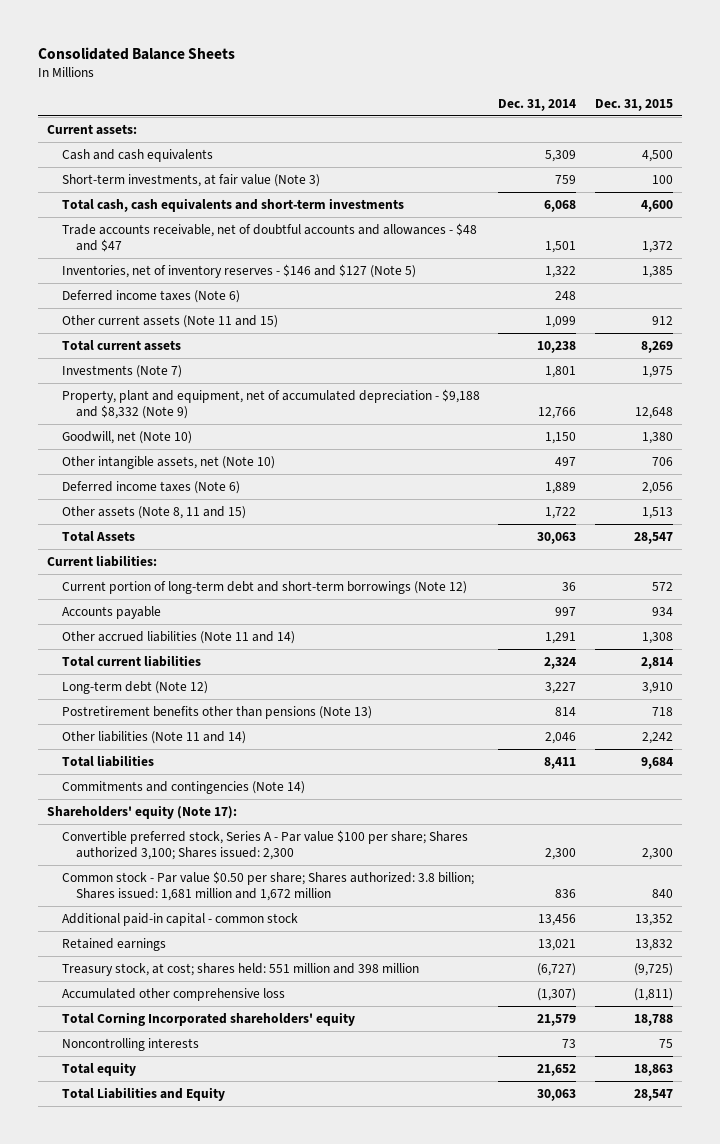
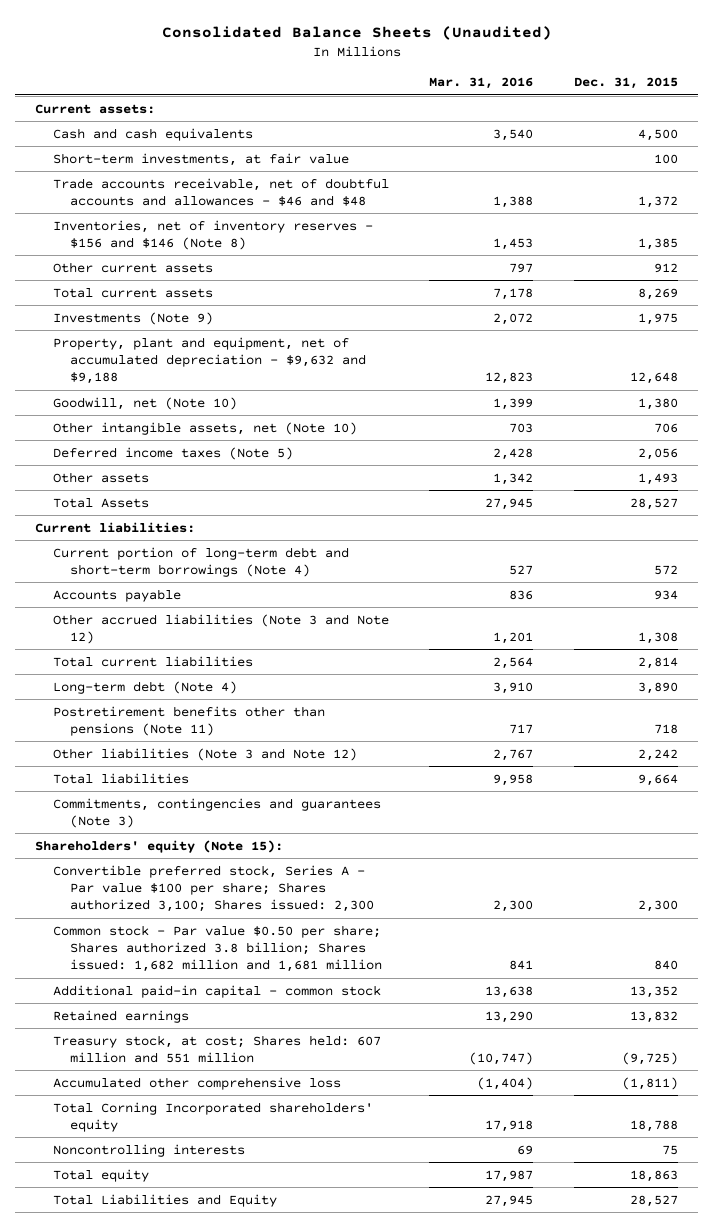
[38,47,236,61] Consolidated Balance Sheets -> [161,25,552,40] Consolidated Balance Sheets (Unaudited)
[498,98,577,111] Dec. 31, 2014 -> none
none -> [429,77,534,90] Mar. 31, 2016
[61,197,404,212] Total cash, cash equivalents and short-term investments -> none
[61,289,240,303] Deferred income taxes (Note 6) -> none
[61,173,320,187] Short-term investments, at fair value (Note 3) -> [52,152,349,166] Short-term investments, at fair value
[61,222,477,253] Trade accounts receivable, net of doubtful accounts and allowances - $48 and $47 -> [52,177,389,206] Trade accounts receivable, net of doubtful accounts and allowances - $46 and $48
[61,263,416,278] Inventories, net of inventory reserves - $146 and $127 (Note 5) -> [52,219,373,250] Inventories, net of inventory reserves - $156 and $146 (Note 8)
[61,314,278,328] Other current assets (Note 11 and 15) -> [52,261,213,273] Other current assets
[61,364,182,378] Investments (Note 7) -> [52,311,213,325] Investments (Note 9)
[61,388,480,420] Property, plant and equipment, net of accumulated depreciation - $9,188 and $8,332 (Note 9) -> [52,336,366,385] Property, plant and equipment, net of accumulated depreciation - $9,632 and $9,188
[61,480,240,494] Deferred income taxes (Note 6) -> [52,446,293,460] Deferred income taxes (Note 5)
[61,505,246,519] Other assets (Note 8, 11 and 15) -> [52,471,149,483] Other assets
[641,506,673,519] 1,513 -> [638,472,679,485] 1,493
[633,531,673,544] 28,547 -> [630,497,679,510] 28,527
[61,580,467,594] Current portion of long-term debt and short-term borrowings (Note 12) -> [52,546,349,577] Current portion of long-term debt and short-term borrowings (Note 4)
[61,630,295,644] Other accrued liabilities (Note 11 and 14) -> [52,613,389,644] Other accrued liabilities (Note 3 and Note 12)
[61,680,208,694] Long-term debt (Note 12) -> [52,680,237,694] Long-term debt (Note 4)
[641,681,673,694] 3,910 -> [638,681,679,694] 3,890
[61,705,372,719] Postretirement benefits other than pensions (Note 13) -> [52,705,325,736] Postretirement benefits other than pensions (Note 11)
[61,730,246,744] Other liabilities (Note 11 and 14) -> [52,747,357,761] Other liabilities (Note 3 and Note 12)
[640,756,673,769] 9,684 -> [638,773,679,786] 9,664
[61,780,305,794] Commitments and contingencies (Note 14) -> [52,797,381,828] Commitments, contingencies and guarantees (Note 3)
[47,804,238,819] Shareholders' equity (Note 17): -> [35,839,284,853] Shareholders' equity (Note 15):
[61,870,474,902] Common stock - Par value $0.50 per share; Shares authorized: 3.8 billion; Shares issued: 1,681 million and 1,672 million -> [52,924,382,973] Common stock - Par value $0.50 per share; Shares authorized 3.8 billion; Shares issued: 1,682 million and 1,681 million
[61,962,419,976] Treasury stock, at cost; shares held: 551 million and 398 million -> [52,1034,381,1063] Treasury stock, at cost; Shares held: 607 million and 551 million
[633,1088,673,1101] 28,547 -> [630,1194,679,1207] 28,527

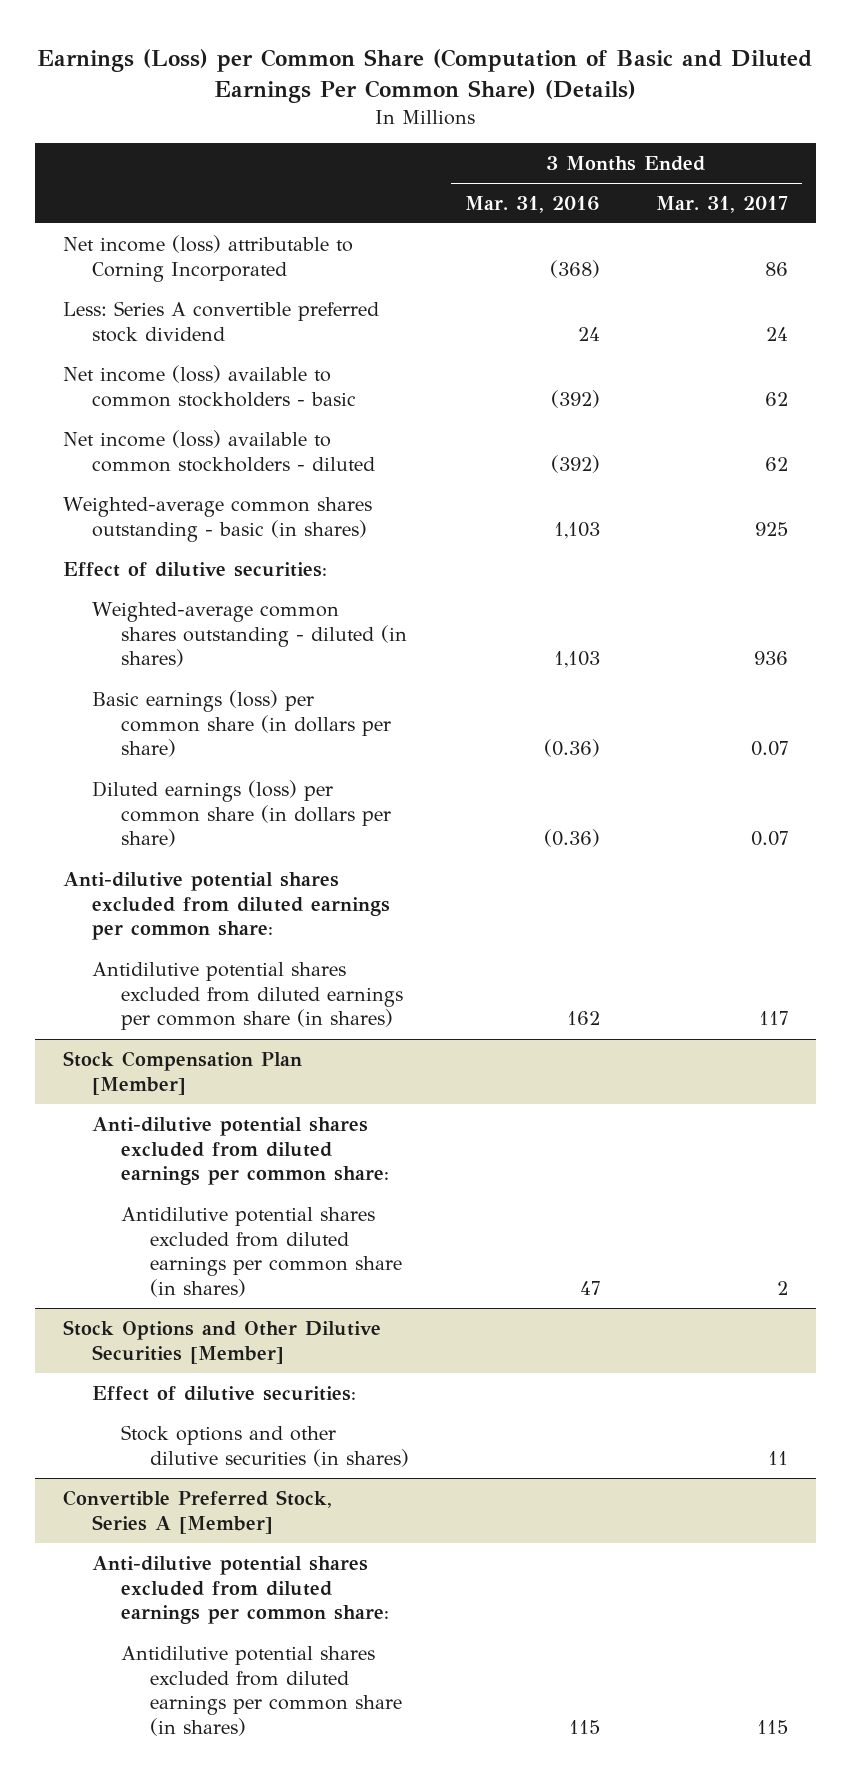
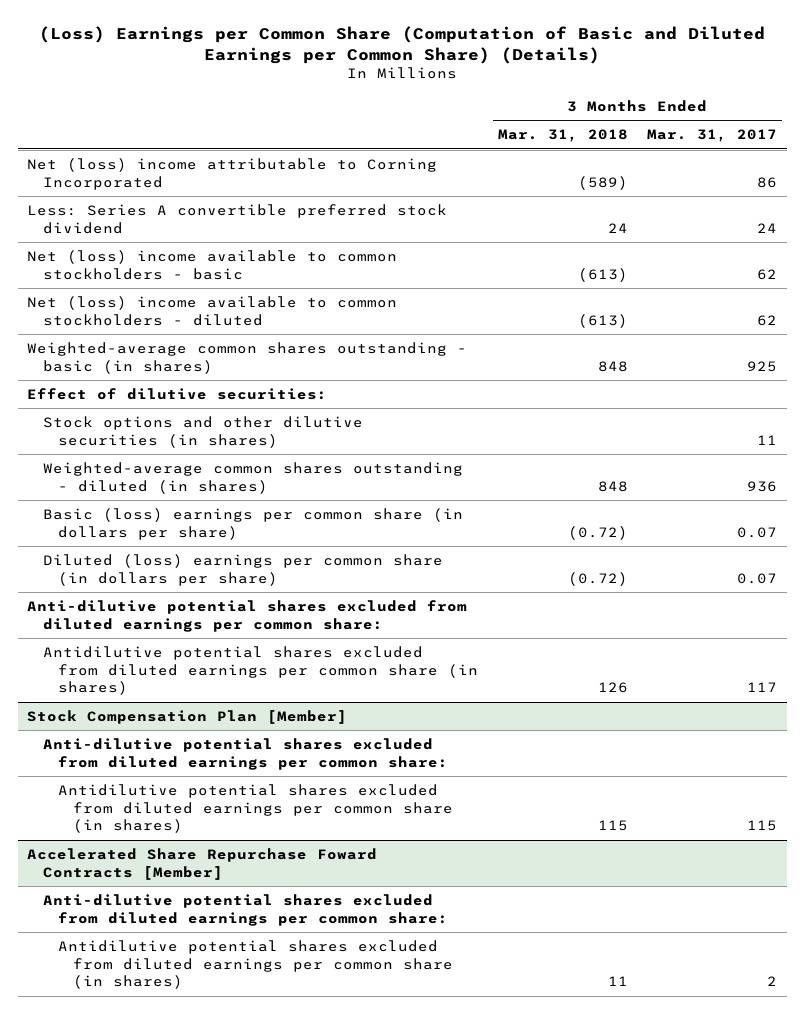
[37,49,813,103] Earnings (Loss) per Common Share (Computation of Basic and Diluted Earnings Per Common Share) (Details) -> [39,25,766,64] (Loss) Earnings per Common Share (Computation of Basic and Diluted Earnings per Common Share) (Details)
[465,195,601,213] Mar. 31, 2016 -> none
none -> [497,129,628,143] Mar. 31, 2018
[63,234,354,282] Net income (loss) attributable to Corning Incorporated -> [27,157,438,190] Net (loss) income attributable to Corning Incorporated
[63,364,357,407] Net income (loss) available to common stockholders - basic -> [27,249,398,280] Net (loss) income available to common stockholders - basic
[63,429,376,472] Net income (loss) available to common stockholders - diluted -> [27,295,398,326] Net (loss) income available to common stockholders - diluted
none -> [42,415,363,448] Stock options and other dilutive securities (in shares)
[92,689,392,758] Basic earnings (loss) per common share (in dollars per share) -> [42,507,463,540] Basic (loss) earnings per common share (in dollars per share)
[92,779,392,848] Diluted earnings (loss) per common share (in dollars per share) -> [42,553,443,586] Diluted (loss) earnings per common share (in dollars per share)
[121,1206,403,1298] Antidilutive potential shares excluded from diluted earnings per common share (in shares) -> none
[63,1319,382,1364] Stock Options and Other Dilutive Securities [Member] -> none
[92,1385,357,1401] Effect of dilutive securities: -> none
[121,1424,410,1467] Stock options and other dilutive securities (in shares) -> none
[63,1489,333,1534] Convertible Preferred Stock, Series A [Member] -> none
[92,1555,390,1625] Anti-dilutive potential shares excluded from diluted earnings per common share: -> none
none -> [27,847,378,880] Accelerated Share Repurchase Foward Contracts [Member]
none -> [42,893,448,926] Anti-dilutive potential shares excluded from diluted earnings per common share:
none -> [57,939,453,990] Antidilutive potential shares excluded from diluted earnings per common share (in shares)

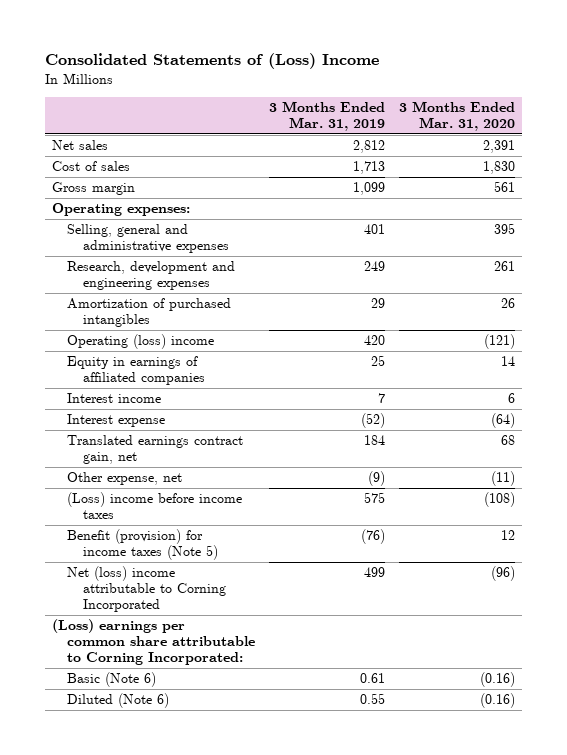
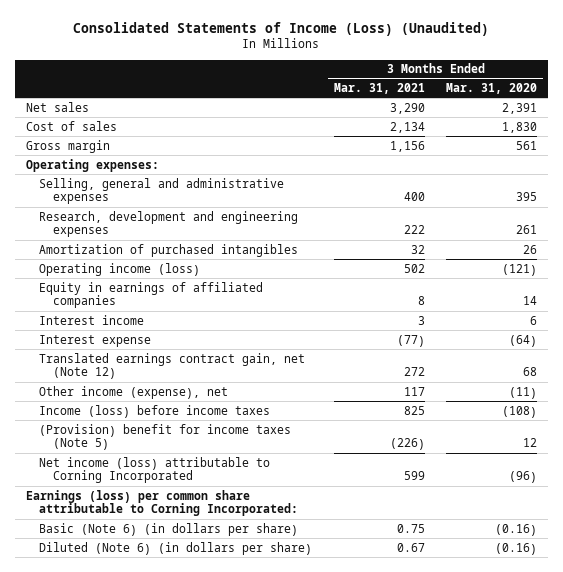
[44,53,379,70] Consolidated Statements of (Loss) Income -> [73,21,490,36] Consolidated Statements of Income (Loss) (Unaudited)
[269,100,386,132] 3 Months Ended Mar. 31, 2019 -> none
none -> [333,82,425,94] Mar. 31, 2021
[67,334,215,350] Operating (loss) income -> [39,262,201,276] Operating income (loss)
[67,435,244,465] Translated earnings contract gain, net -> [39,352,306,380] Translated earnings contract gain, net (Note 12)
[67,472,183,486] Other expense, net -> [39,385,229,399] Other income (expense), net
[67,492,243,520] (Loss) income before income taxes -> [39,404,271,418] Income (loss) before income taxes
[67,529,218,561] Benefit (provision) for income taxes (Note 5) -> [39,423,292,451] (Provision) benefit for income taxes (Note 5)
[67,566,226,613] Net (loss) income attributable to Corning Incorporated -> [39,456,271,484] Net income (loss) attributable to Corning Incorporated
[51,619,256,666] (Loss) earnings per common share attributable to Corning Incorporated: -> [25,489,299,517] Earnings (loss) per common share attributable to Corning Incorporated:
[67,672,157,688] Basic (Note 6) -> [39,522,299,536] Basic (Note 6) (in dollars per share)
[67,693,170,709] Diluted (Note 6) -> [39,541,313,555] Diluted (Note 6) (in dollars per share)

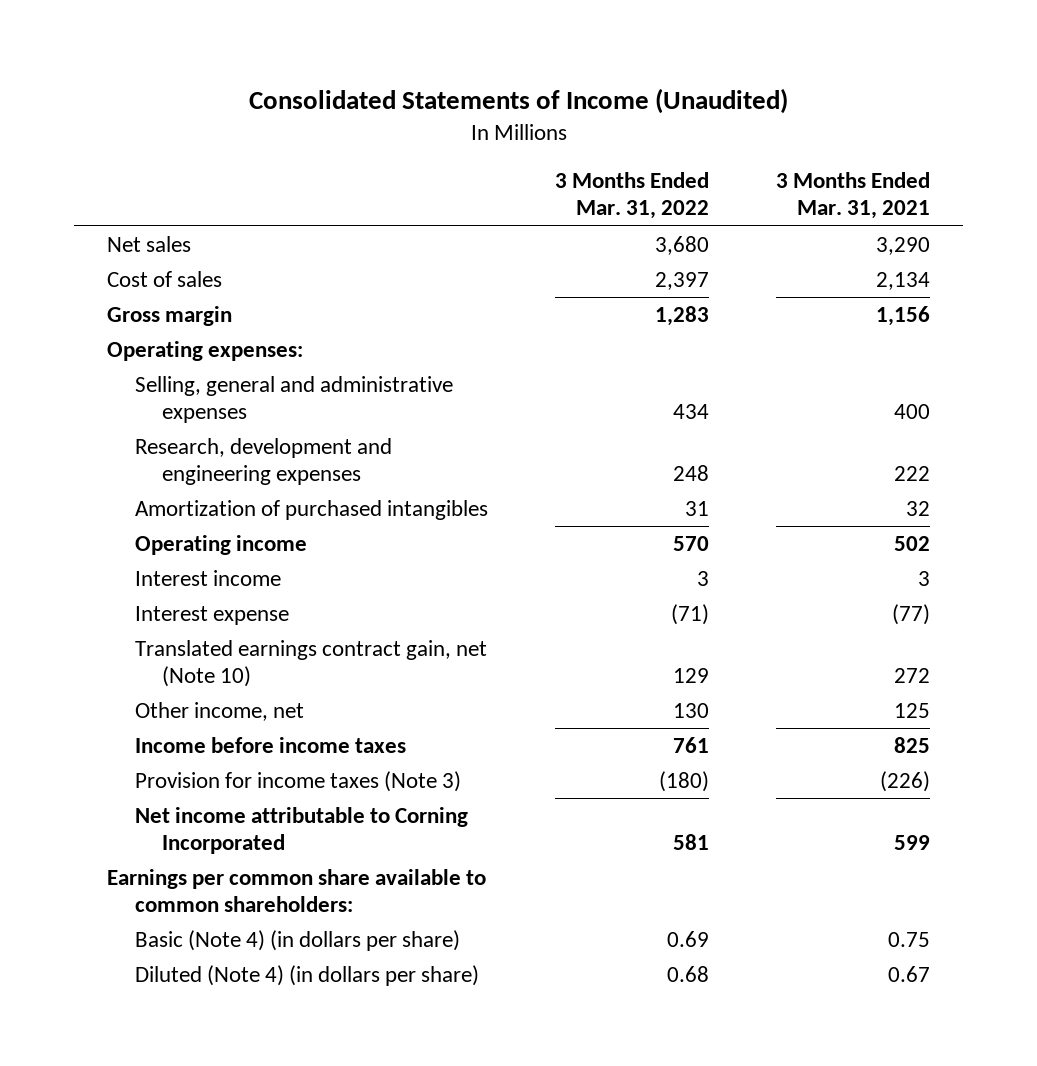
[73,21,490,36] Consolidated Statements of Income (Loss) (Unaudited) -> [248,88,788,115] Consolidated Statements of Income (Unaudited)
[446,82,538,94] Mar. 31, 2020 -> none
none -> [554,172,709,220] 3 Months Ended Mar. 31, 2022
[39,281,264,309] Equity in earnings of affiliated companies -> none
[39,262,201,276] Operating income (loss) -> [134,535,307,556] Operating income
[39,352,306,380] Translated earnings contract gain, net (Note 12) -> [134,640,487,688] Translated earnings contract gain, net (Note 10)
[39,385,229,399] Other income (expense), net -> [134,702,304,722] Other income, net
[403,386,425,396] 117 -> [893,703,930,719] 125
[39,404,271,418] Income (loss) before income taxes -> [134,737,406,754] Income before income taxes
[39,423,292,451] (Provision) benefit for income taxes (Note 5) -> [134,771,461,793] Provision for income taxes (Note 3)
[39,456,271,484] Net income (loss) attributable to Corning Incorporated -> [134,807,468,855] Net income attributable to Corning Incorporated
[25,489,299,517] Earnings (loss) per common share attributable to Corning Incorporated: -> [107,869,487,913] Earnings per common share available to common shareholders:
[39,522,299,536] Basic (Note 6) (in dollars per share) -> [134,930,460,952] Basic (Note 4) (in dollars per share)
[39,541,313,555] Diluted (Note 6) (in dollars per share) -> [134,965,479,987] Diluted (Note 4) (in dollars per share)

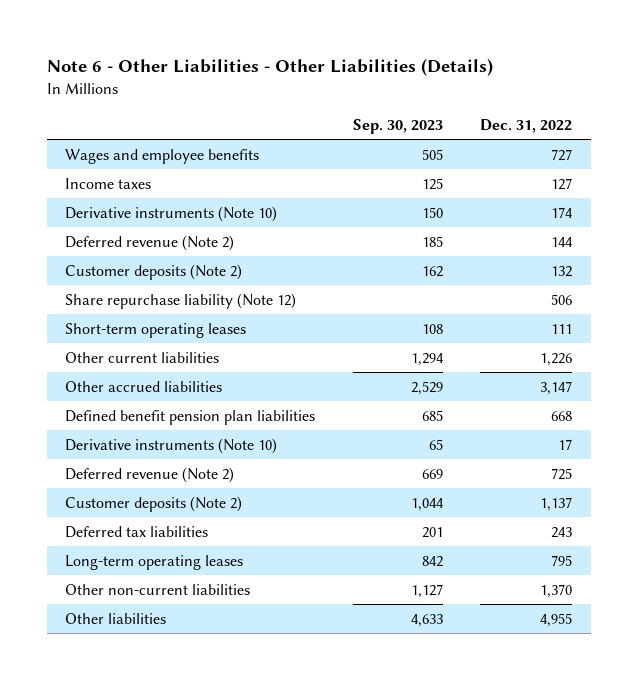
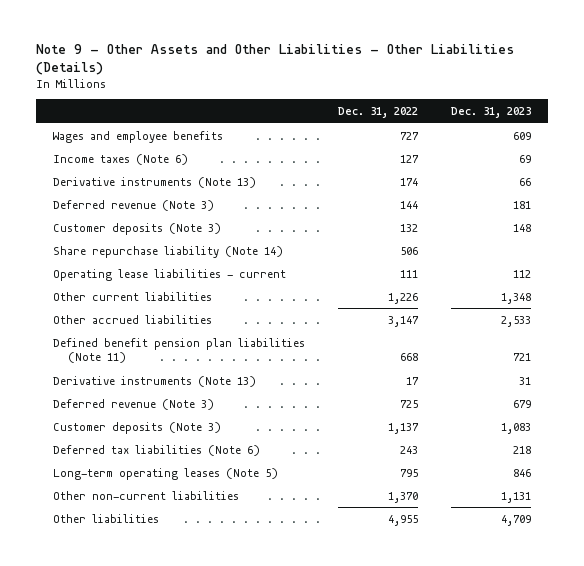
[46,57,493,76] Note 6 - Other Liabilities - Other Liabilities (Details) -> [36,44,515,76] Note 9 - Other Assets and Other Liabilities - Other Liabilities (Details)
[352,118,443,134] Sep. 30, 2023 -> none
none -> [451,107,532,119] Dec. 31, 2023
[65,177,152,189] Income taxes -> [52,153,188,165] Income taxes (Note 6)
[65,205,278,222] Derivative instruments (Note 10) -> [52,176,256,188] Derivative instruments (Note 13)
[65,234,235,251] Deferred revenue (Note 2) -> [52,199,214,211] Deferred revenue (Note 3)
[65,263,243,280] Customer deposits (Note 2) -> [52,222,221,235] Customer deposits (Note 3)
[65,292,297,309] Share repurchase liability (Note 12) -> [52,245,283,258] Share repurchase liability (Note 14)
[65,322,247,338] Short-term operating leases -> [52,268,286,281] Operating lease liabilities - current
[65,409,316,425] Defined benefit pension plan liabilities -> [52,337,305,364] Defined benefit pension plan liabilities (Note 11)
[65,437,278,454] Derivative instruments (Note 10) -> [52,375,256,387] Derivative instruments (Note 13)
[65,466,235,483] Deferred revenue (Note 2) -> [52,398,214,410] Deferred revenue (Note 3)
[65,495,243,512] Customer deposits (Note 2) -> [52,421,221,434] Customer deposits (Note 3)
[65,525,209,538] Deferred tax liabilities -> [52,444,260,456] Deferred tax liabilities (Note 6)
[65,554,244,570] Long-term operating leases -> [52,467,278,480] Long-term operating leases (Note 5)

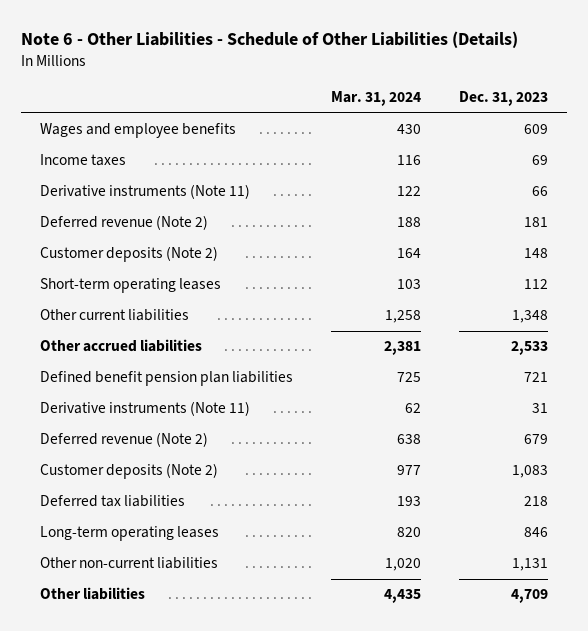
[36,44,515,76] Note 9 - Other Assets and Other Liabilities - Other Liabilities (Details) -> [20,31,518,49] Note 6 - Other Liabilities - Schedule of Other Liabilities (Details)
[337,107,418,119] Dec. 31, 2022 -> none
none -> [331,91,422,107] Mar. 31, 2024
[52,245,283,258] Share repurchase liability (Note 14) -> none
[52,153,188,165] Income taxes (Note 6) -> [39,154,126,167] Income taxes
[52,176,256,188] Derivative instruments (Note 13) -> [39,184,250,200] Derivative instruments (Note 11)
[52,199,214,211] Deferred revenue (Note 3) -> [39,215,208,231] Deferred revenue (Note 2)
[52,222,221,235] Customer deposits (Note 3) -> [39,246,218,263] Customer deposits (Note 2)
[52,268,286,281] Operating lease liabilities - current -> [39,278,221,294] Short-term operating leases
[52,337,305,364] Defined benefit pension plan liabilities (Note 11) -> [39,371,293,387] Defined benefit pension plan liabilities
[52,375,256,387] Derivative instruments (Note 13) -> [39,401,250,417] Derivative instruments (Note 11)
[52,398,214,410] Deferred revenue (Note 3) -> [39,432,208,448] Deferred revenue (Note 2)
[52,421,221,434] Customer deposits (Note 3) -> [39,463,218,480] Customer deposits (Note 2)
[52,444,260,456] Deferred tax liabilities (Note 6) -> [39,495,185,508] Deferred tax liabilities
[52,467,278,480] Long-term operating leases (Note 5) -> [39,526,219,542] Long-term operating leases

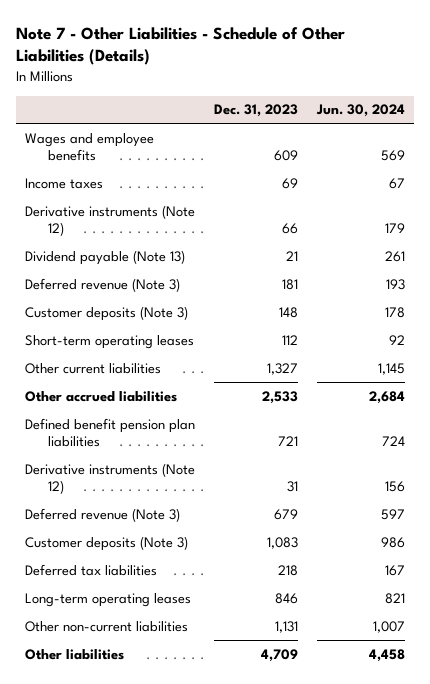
[20,31,518,49] Note 6 - Other Liabilities - Schedule of Other Liabilities (Details) -> [15,26,345,66] Note 7 - Other Liabilities - Schedule of Other Liabilities (Details)
[331,91,422,107] Mar. 31, 2024 -> none
none -> [315,104,405,118] Jun. 30, 2024
[39,184,250,200] Derivative instruments (Note 11) -> [25,204,196,236] Derivative instruments (Note 12)
none -> [25,249,186,265] Dividend payable (Note 13)
[39,215,208,231] Deferred revenue (Note 2) -> [25,277,181,292] Deferred revenue (Note 3)
[39,246,218,263] Customer deposits (Note 2) -> [25,305,189,321] Customer deposits (Note 3)
[512,310,549,324] 1,348 -> [267,362,299,375] 1,327
[39,401,250,417] Derivative instruments (Note 11) -> [25,462,196,494] Derivative instruments (Note 12)
[39,432,208,448] Deferred revenue (Note 2) -> [25,507,181,522] Deferred revenue (Note 3)
[39,463,218,480] Customer deposits (Note 2) -> [25,535,189,551] Customer deposits (Note 3)

